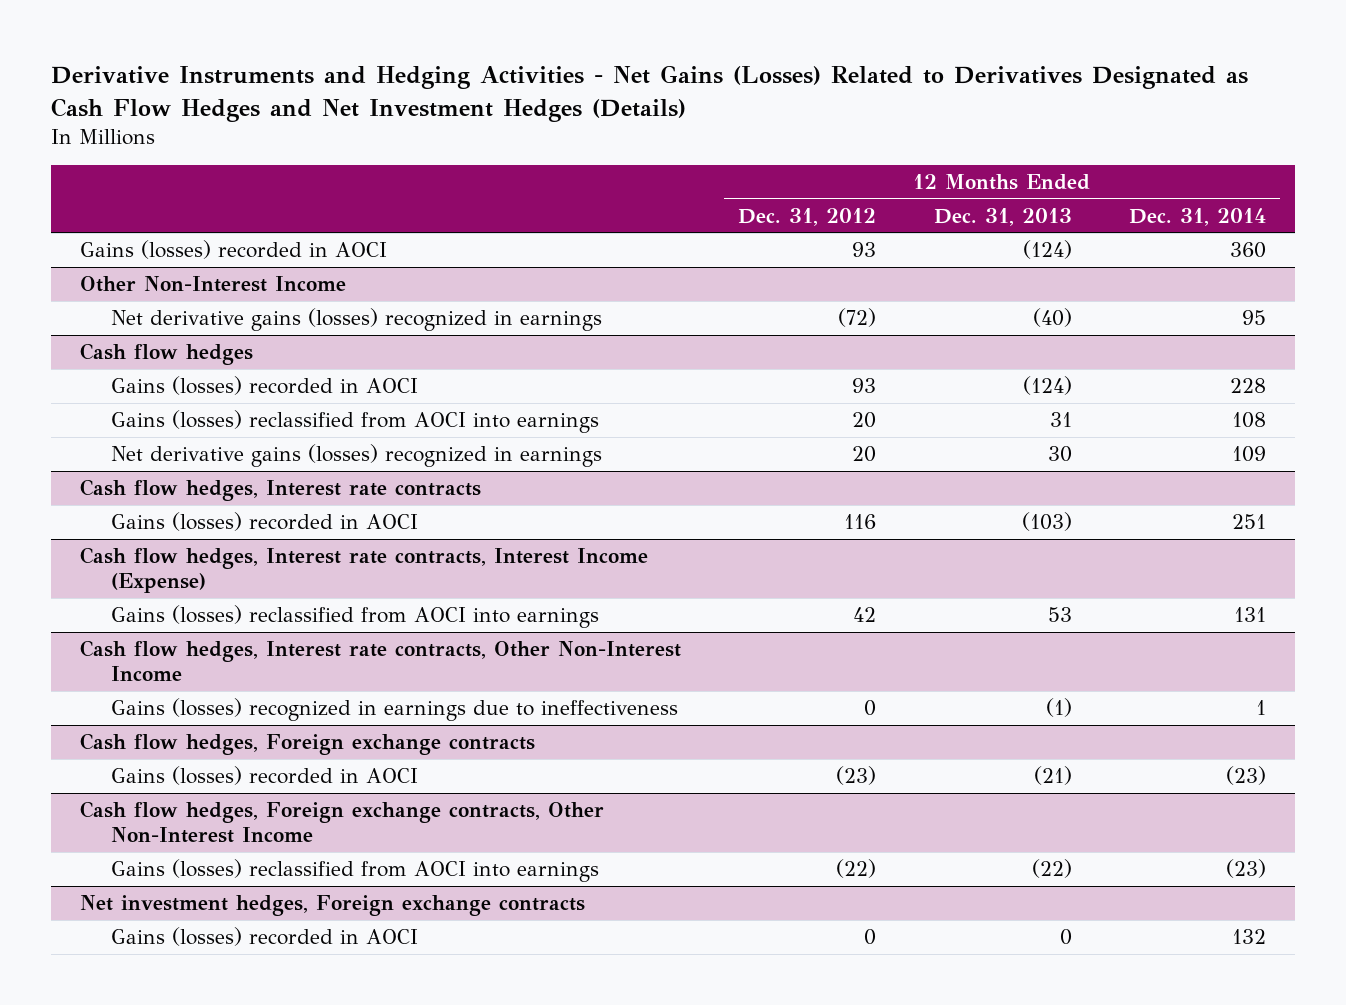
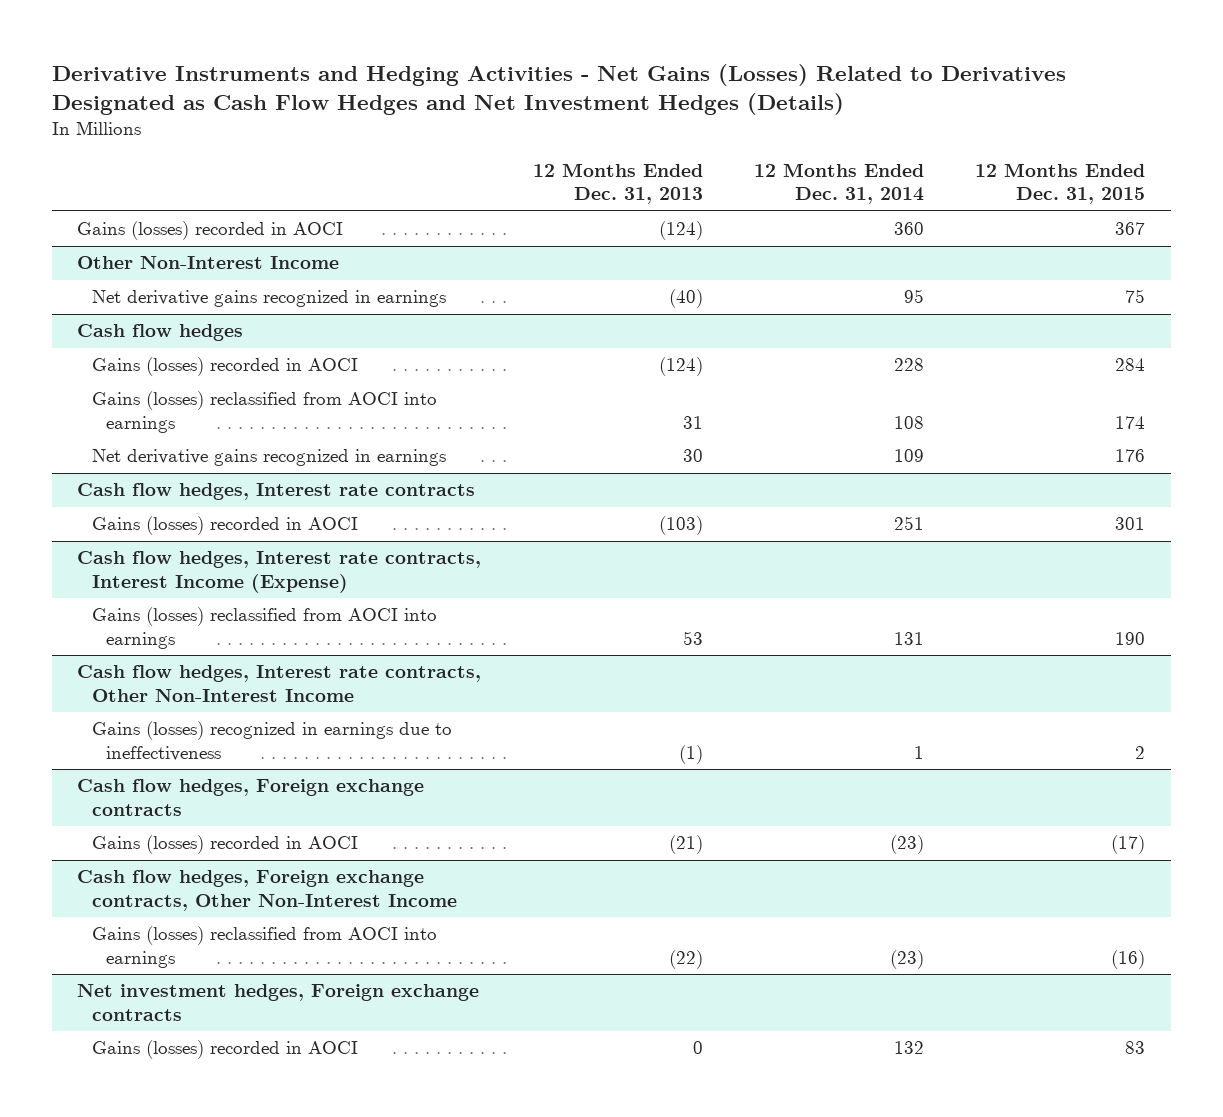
[738,207,877,226] Dec. 31, 2012 -> none
none -> [975,162,1146,205] 12 Months Ended Dec. 31, 2015
[110,308,602,332] Net derivative gains (losses) recognized in earnings -> [91,290,446,308] Net derivative gains recognized in earnings
[110,444,602,468] Net derivative gains (losses) recognized in earnings -> [91,449,446,467] Net derivative gains recognized in earnings

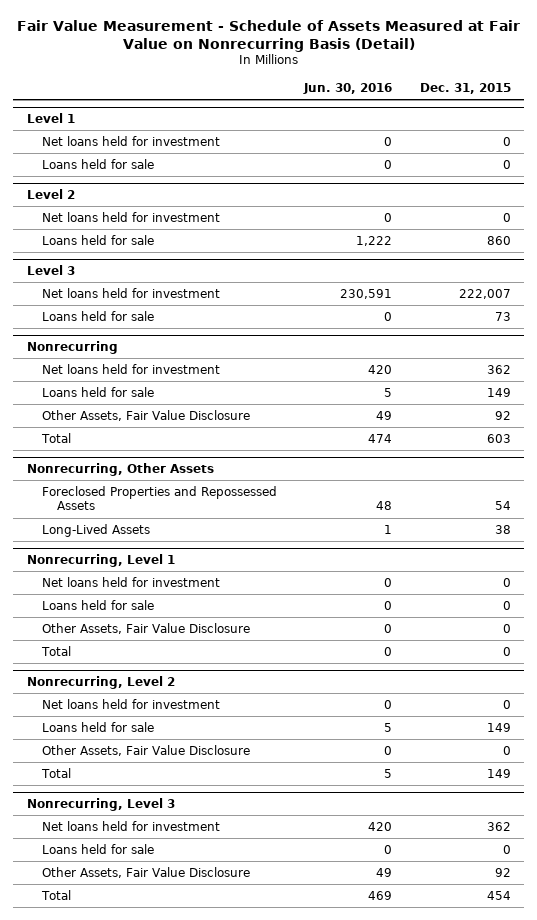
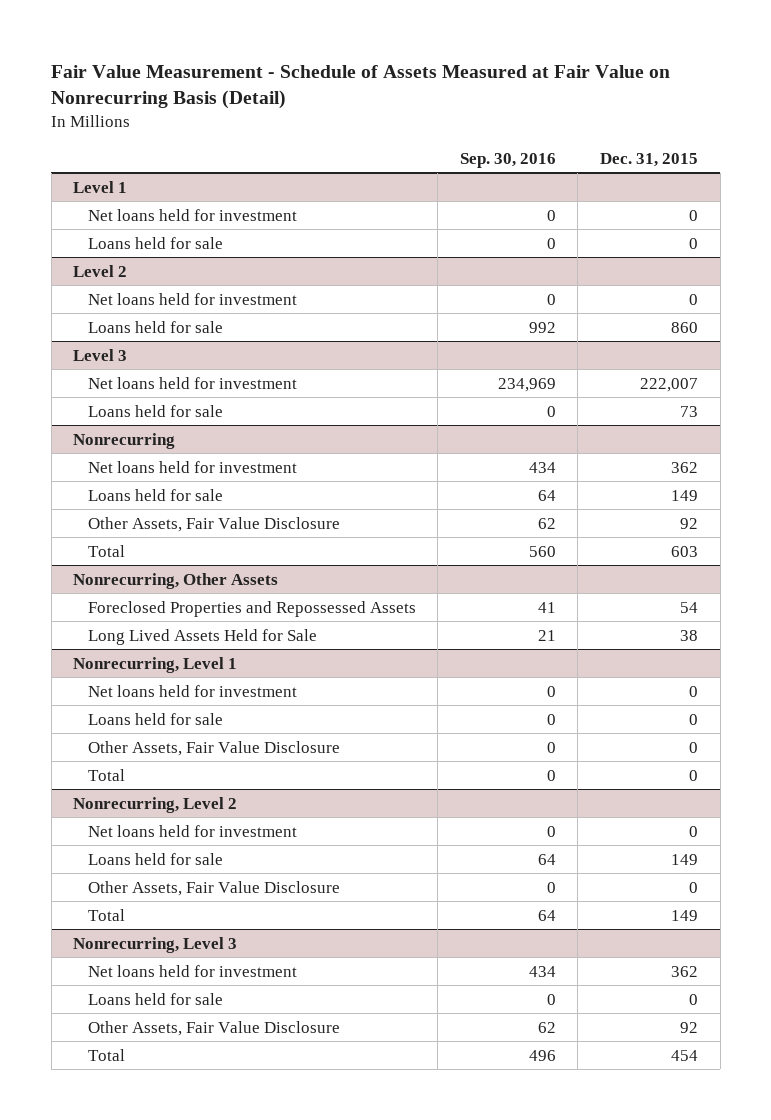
[303,82,393,94] Jun. 30, 2016 -> none
none -> [459,152,556,168] Sep. 30, 2016
[41,523,150,537] Long-Lived Assets -> [87,628,317,645] Long Lived Assets Held for Sale

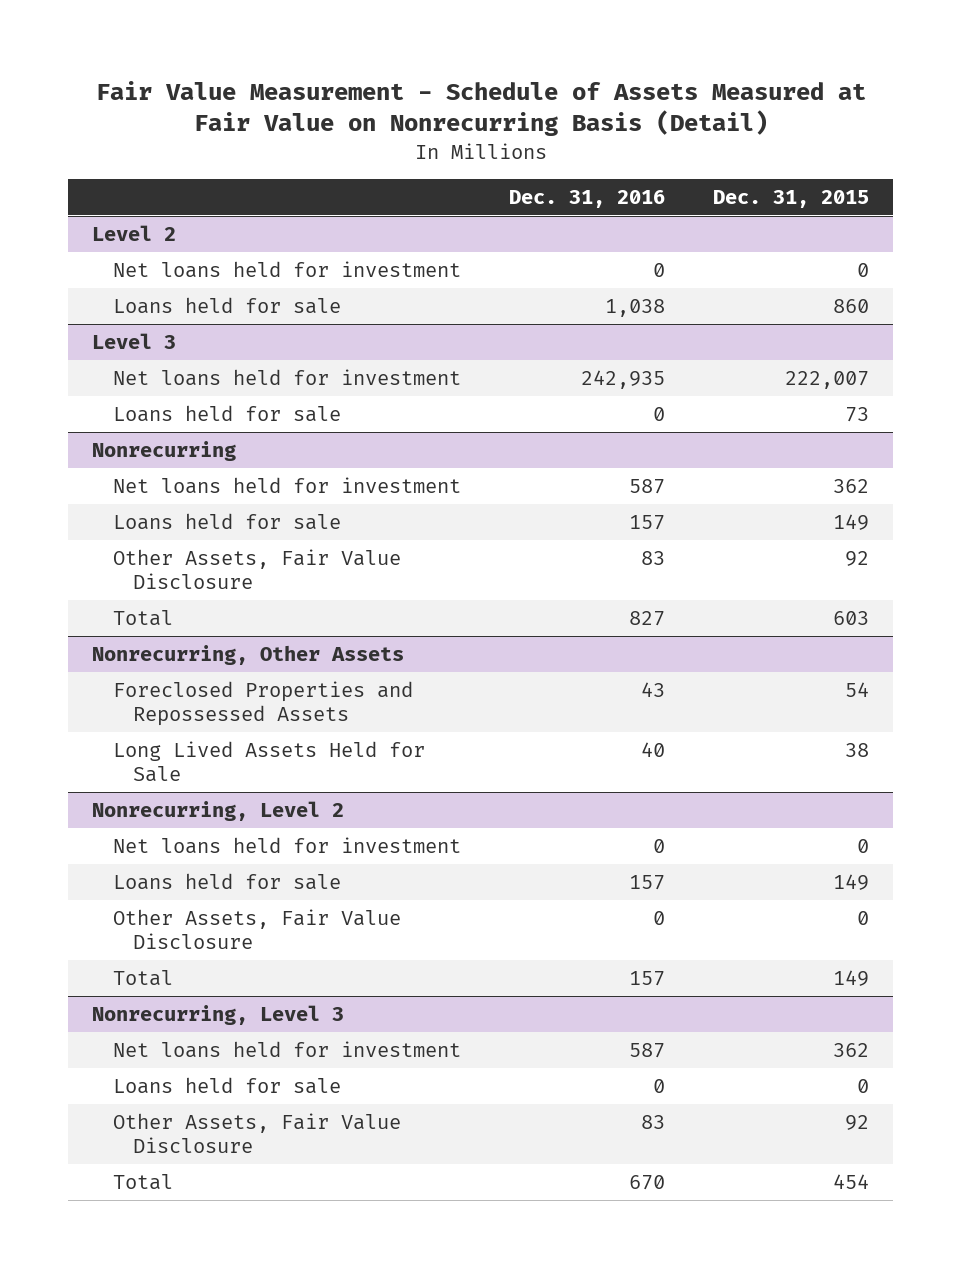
[459,152,556,168] Sep. 30, 2016 -> none
none -> [508,189,665,208] Dec. 31, 2016
[73,180,128,193] Level 1 -> none
[87,208,297,221] Net loans held for investment -> none
[87,236,223,249] Loans held for sale -> none
[73,656,238,673] Nonrecurring, Level 1 -> none
[87,684,297,697] Net loans held for investment -> none
[87,712,223,725] Loans held for sale -> none
[87,740,340,756] Other Assets, Fair Value Disclosure -> none
[87,768,125,781] Total -> none

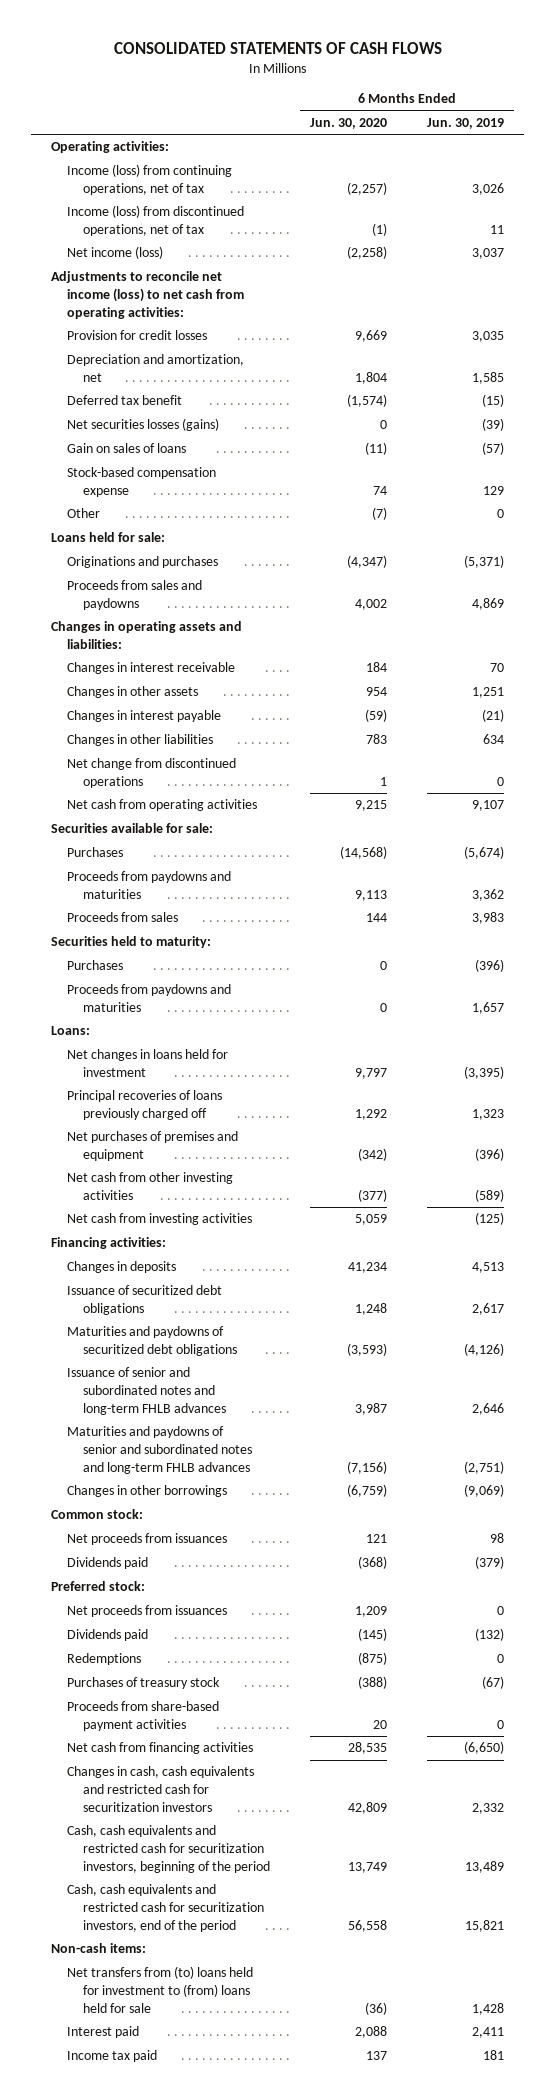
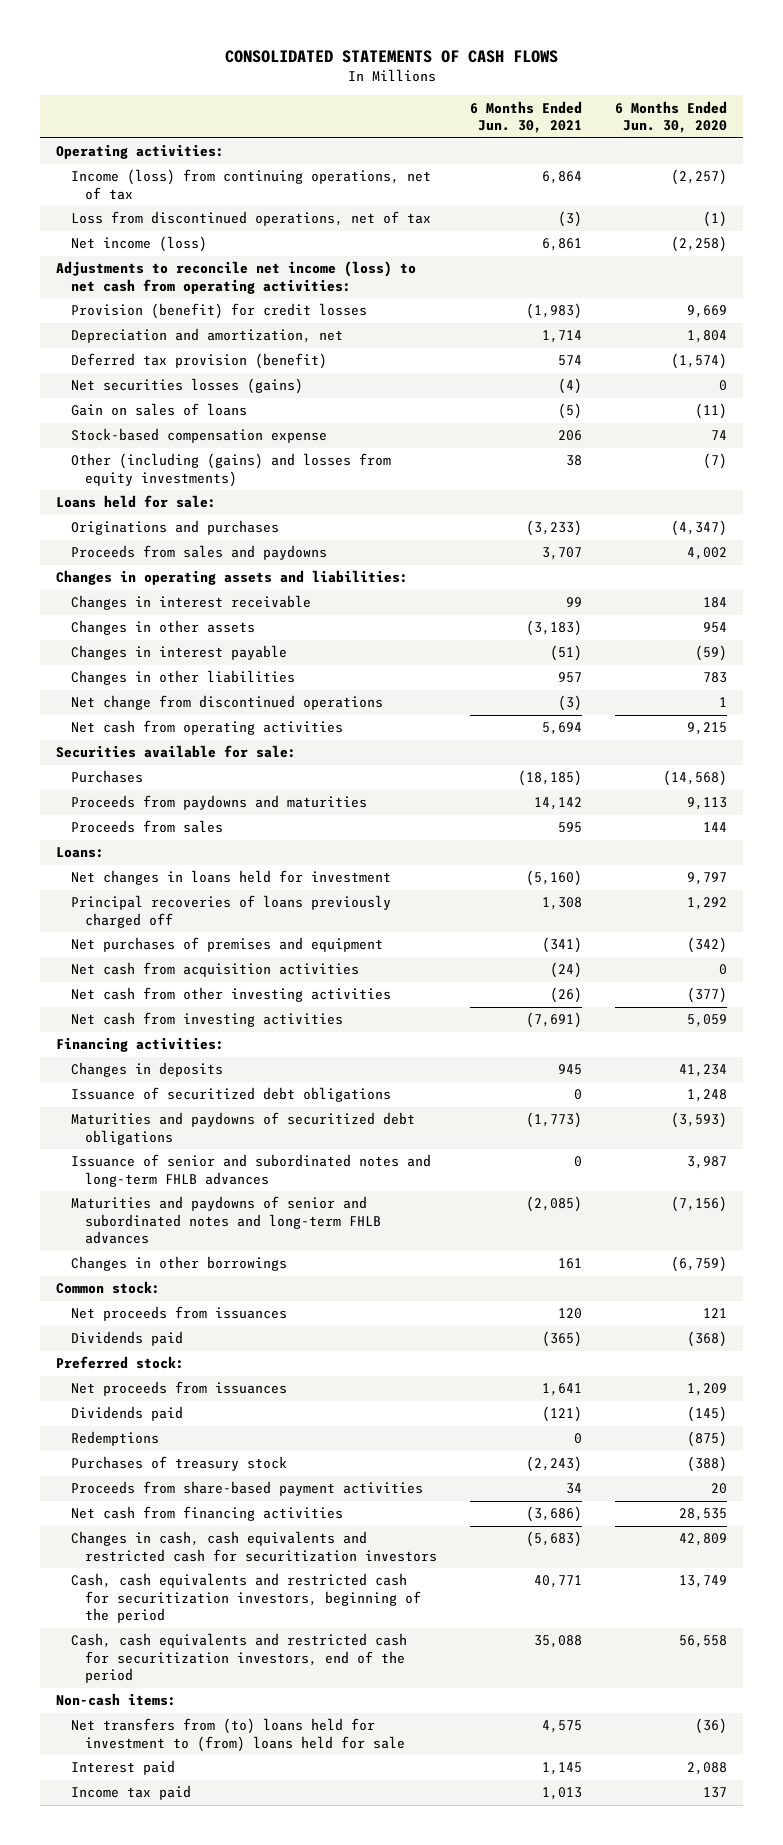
[426,118,504,130] Jun. 30, 2019 -> none
none -> [469,100,582,134] 6 Months Ended Jun. 30, 2021
[67,205,245,237] Income (loss) from discontinued operations, net of tax -> [70,211,431,227] Loss from discontinued operations, net of tax
[67,330,208,341] Provision for credit losses -> [70,303,367,320] Provision (benefit) for credit losses
[67,395,183,406] Deferred tax benefit -> [70,353,327,370] Deferred tax provision (benefit)
[67,508,101,519] Other -> [70,453,391,487] Other (including (gains) and losses from equity investments)
[51,936,212,949] Securities held to maturity: -> none
[67,960,124,971] Purchases -> none
[67,984,232,1013] Proceeds from paydowns and maturities -> none
none -> [70,962,359,978] Net cash from acquisition activities

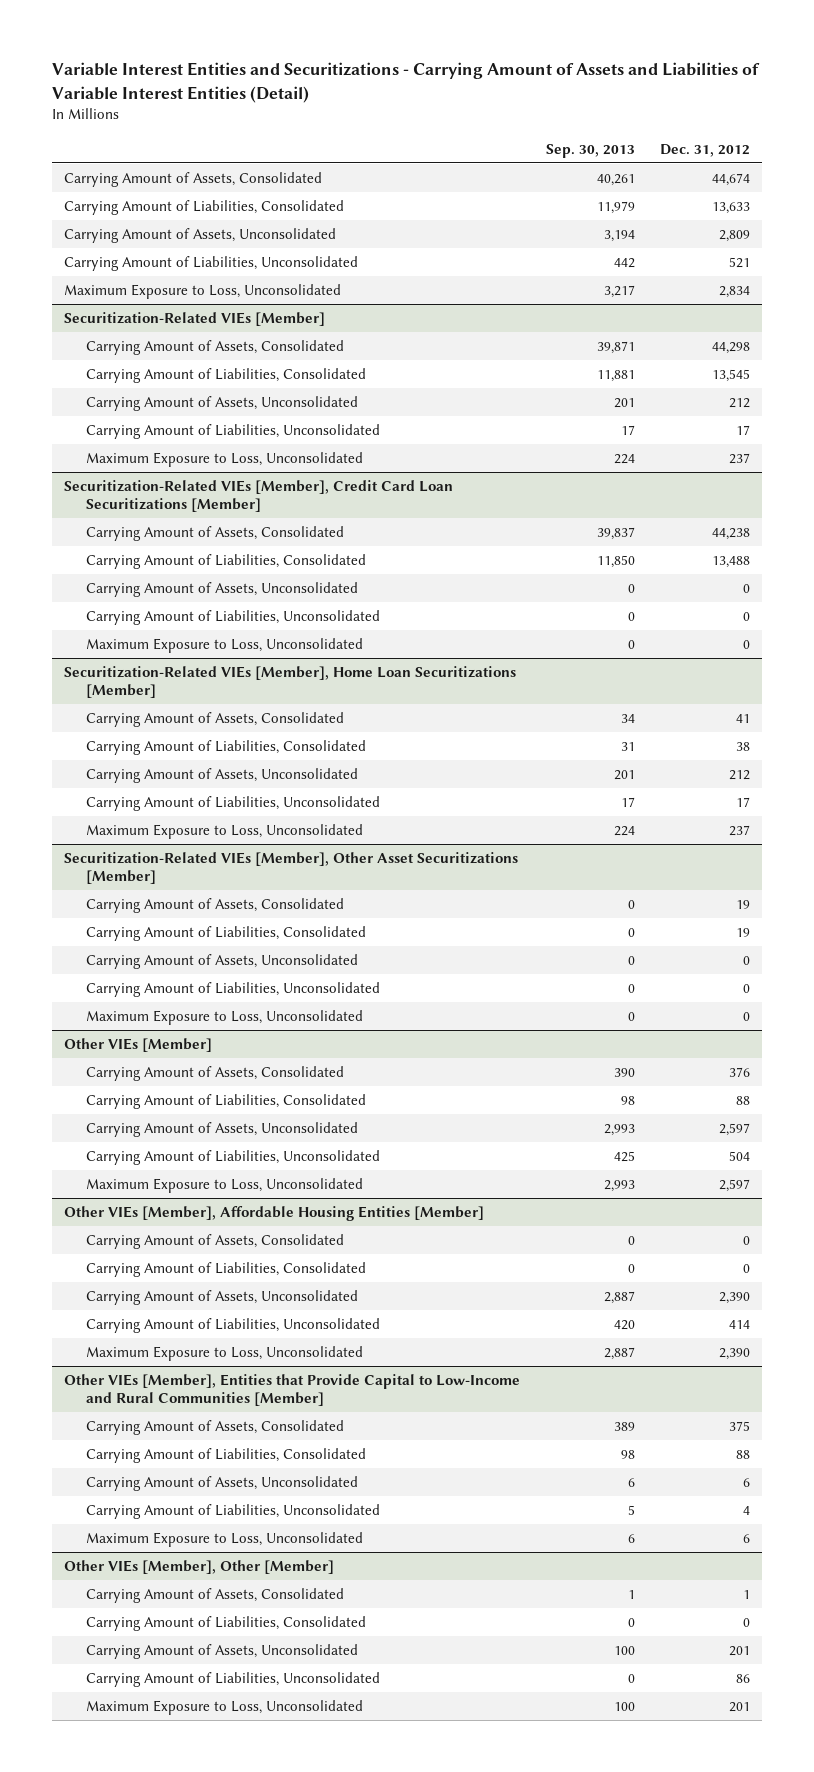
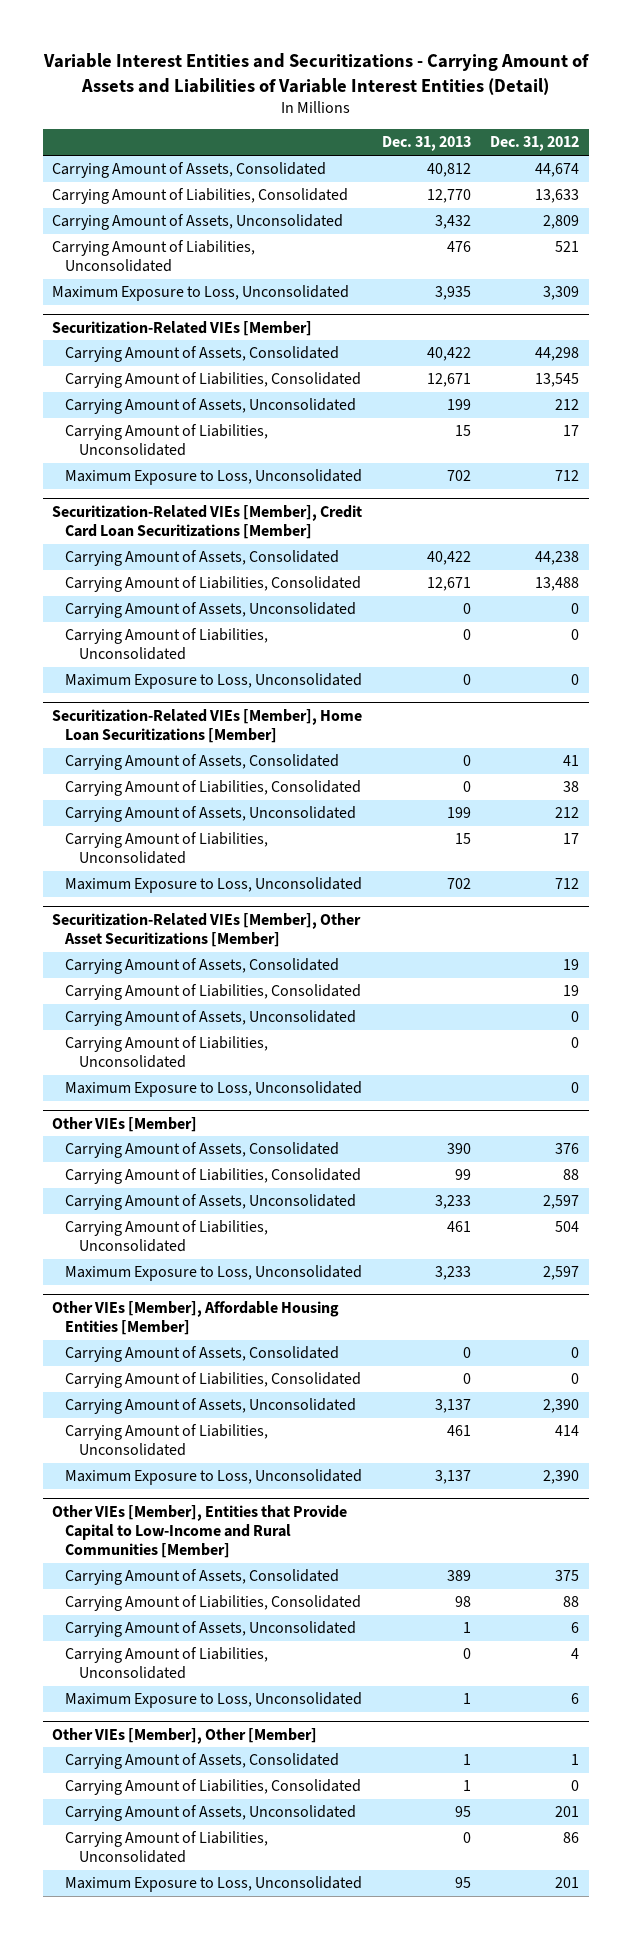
[545,143,635,158] Sep. 30, 2013 -> none
none -> [381,136,471,152] Dec. 31, 2013
[718,286,750,299] 2,834 -> [543,286,580,301] 3,309
[728,453,750,465] 237 -> [555,470,580,482] 712
[728,825,750,837] 237 -> [555,878,580,890] 712

